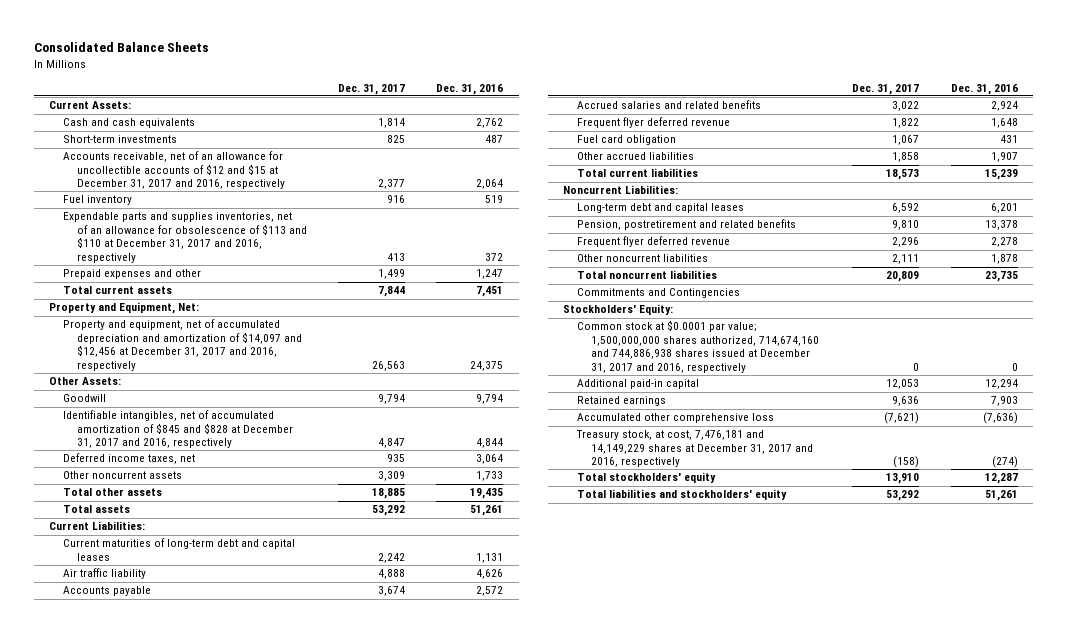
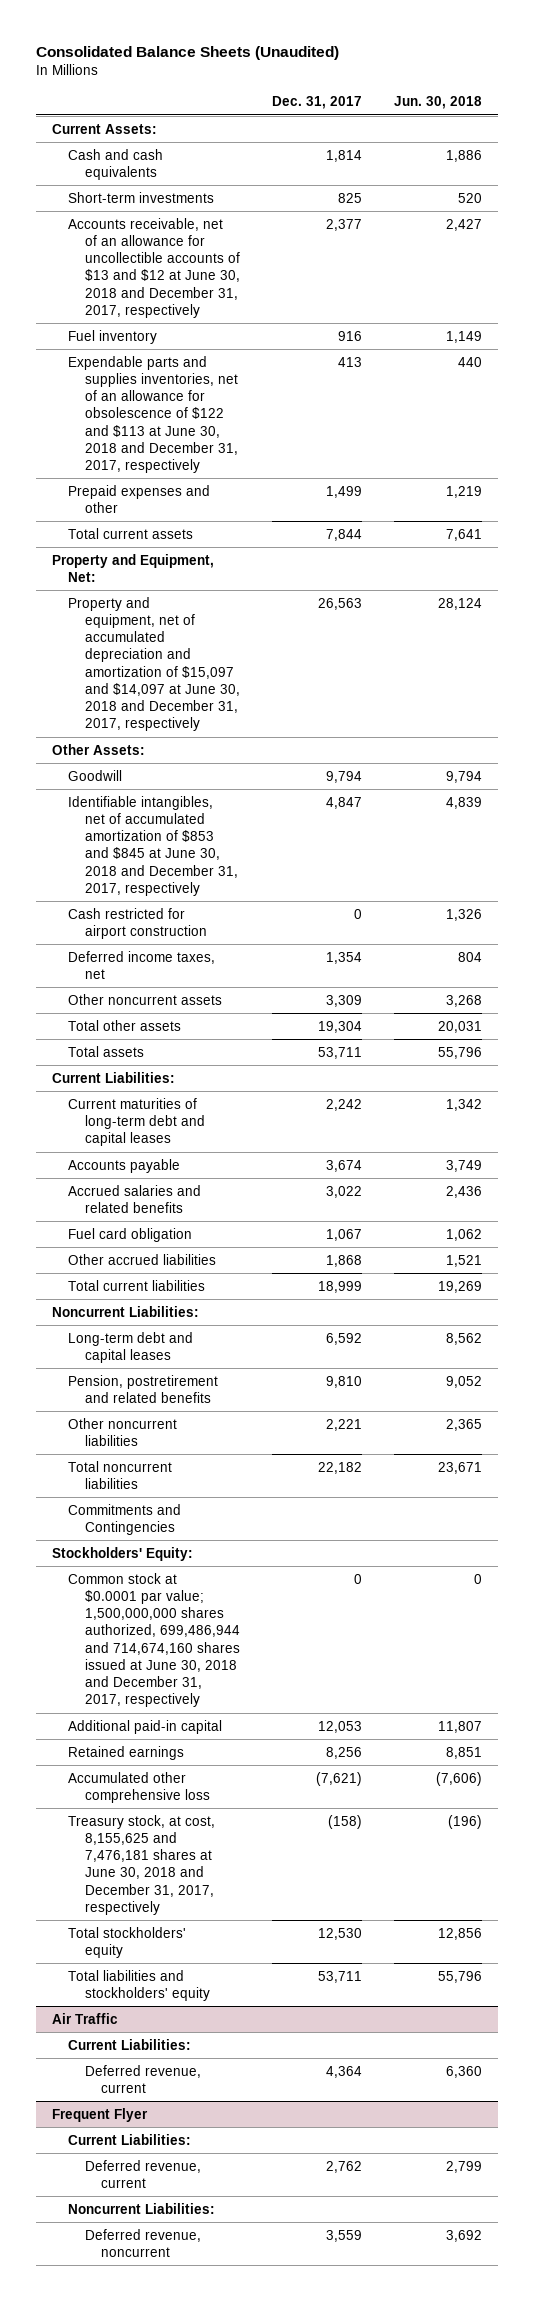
[33,41,209,52] Consolidated Balance Sheets -> [35,45,339,60] Consolidated Balance Sheets (Unaudited)
[436,83,504,95] Dec. 31, 2016 -> none
none -> [393,96,482,110] Jun. 30, 2018
[63,151,286,190] Accounts receivable, net of an allowance for uncollectible accounts of $12 and $15 at December 31, 2017 and 2016, respectively -> [68,217,240,318] Accounts receivable, net of an allowance for uncollectible accounts of $13 and $12 at June 30, 2018 and December 31, 2017, respectively
[63,212,308,263] Expendable parts and supplies inventories, net of an allowance for obsolescence of $113 and $110 at December 31, 2017 and 2016, respectively -> [68,355,238,473] Expendable parts and supplies inventories, net of an allowance for obsolescence of $122 and $113 at June 30, 2018 and December 31, 2017, respectively
[63,319,303,371] Property and equipment, net of accumulated depreciation and amortization of $14,097 and $12,456 at December 31, 2017 and 2016, respectively -> [68,596,240,732] Property and equipment, net of accumulated depreciation and amortization of $15,097 and $14,097 at June 30, 2018 and December 31, 2017, respectively
[63,410,294,449] Identifiable intangibles, net of accumulated amortization of $845 and $828 at December 31, 2017 and 2016, respectively -> [68,795,238,896] Identifiable intangibles, net of accumulated amortization of $853 and $845 at June 30, 2018 and December 31, 2017, respectively
none -> [68,907,207,940] Cash restricted for airport construction
[387,454,406,463] 935 -> [325,951,362,964] 1,354
[372,488,406,500] 18,885 -> [317,1020,362,1033] 19,304
[372,505,406,517] 53,292 -> [317,1046,362,1059] 53,711
[63,568,147,580] Air traffic liability -> none
[577,117,731,129] Frequent flyer deferred revenue -> none
[892,152,920,163] 1,858 -> [325,1254,362,1267] 1,868
[886,169,920,181] 18,573 -> [317,1280,362,1293] 18,999
[577,236,731,248] Frequent flyer deferred revenue -> none
[892,254,920,265] 2,111 -> [325,1418,362,1431] 2,221
[886,271,920,283] 20,809 -> [317,1461,362,1474] 22,182
[577,320,820,373] Common stock at $0.0001 par value; 1,500,000,000 shares authorized, 714,674,160 and 744,886,938 shares issued at December 31, 2017 and 2016, respectively -> [68,1572,240,1708] Common stock at $0.0001 par value; 1,500,000,000 shares authorized, 699,486,944 and 714,674,160 shares issued at June 30, 2018 and December 31, 2017, respectively
[892,396,920,407] 9,636 -> [325,1746,362,1759] 8,256
[576,430,814,468] Treasury stock, at cost, 7,476,181 and 14,149,229 shares at December 31, 2017 and 2016, respectively -> [68,1814,216,1915] Treasury stock, at cost, 8,155,625 and 7,476,181 shares at June 30, 2018 and December 31, 2017, respectively
[886,473,920,485] 13,910 -> [317,1927,362,1940] 12,530
[886,490,920,502] 53,292 -> [317,1970,362,1983] 53,711
none -> [51,2012,118,2024] Air Traffic
none -> [68,2038,192,2050] Current Liabilities:
none -> [84,2064,201,2094] Deferred revenue, current
none -> [51,2107,148,2122] Frequent Flyer
none -> [68,2133,192,2145] Current Liabilities:
none -> [84,2159,201,2189] Deferred revenue, current
none -> [68,2202,216,2214] Noncurrent Liabilities:
none -> [84,2228,201,2258] Deferred revenue, noncurrent

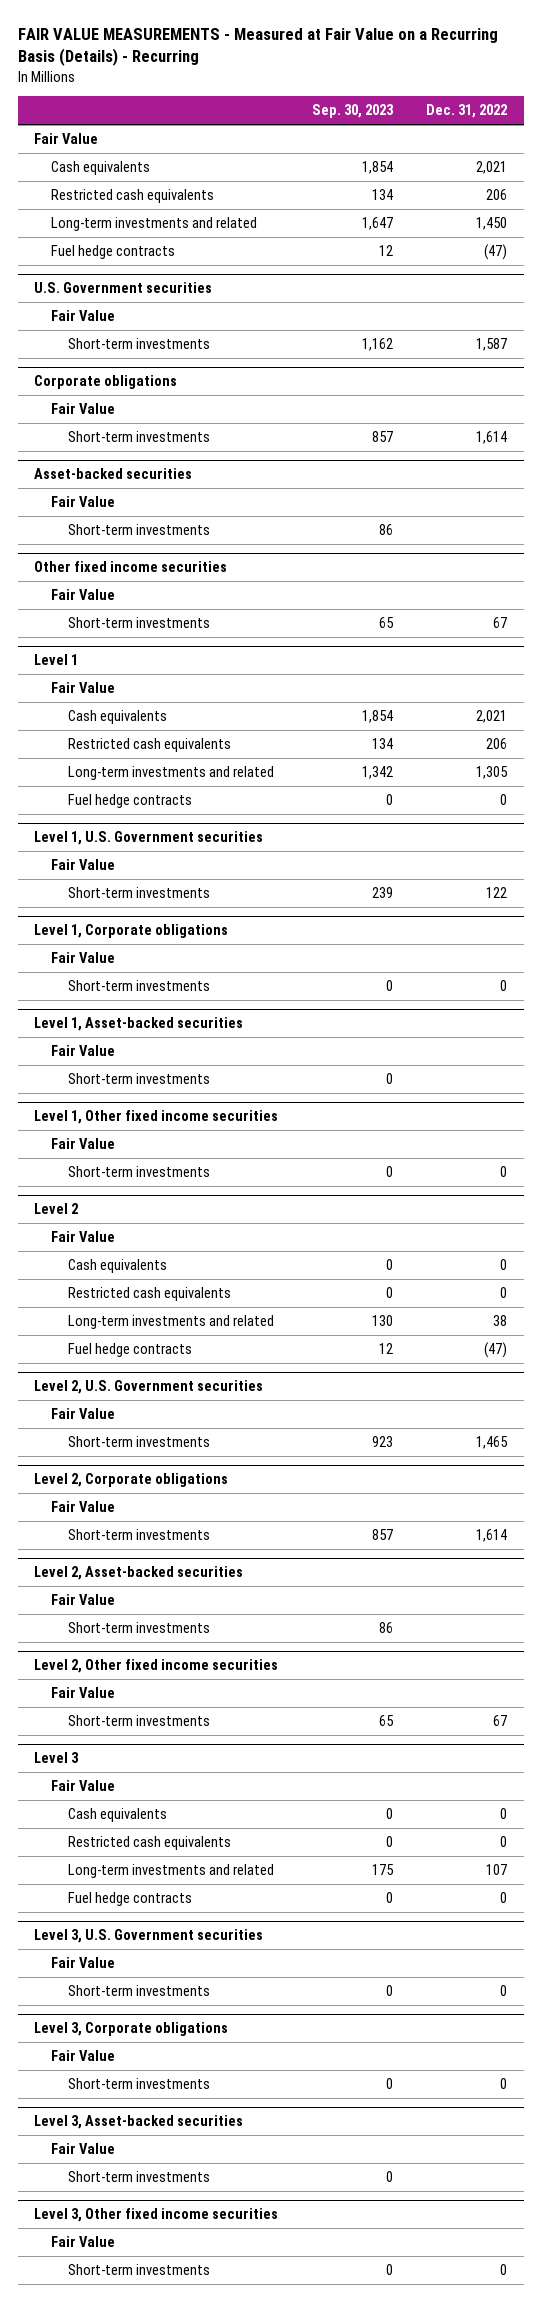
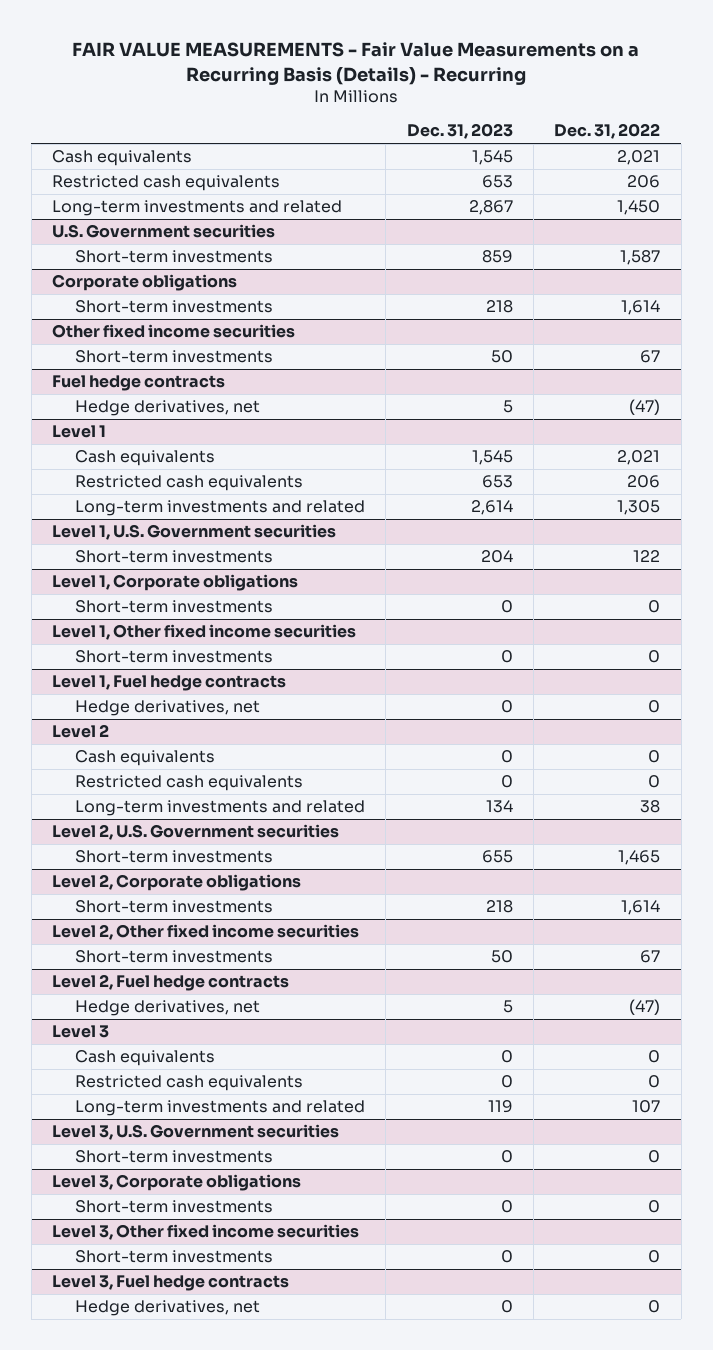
[17,27,498,67] FAIR VALUE MEASUREMENTS - Measured at Fair Value on a Recurring Basis (Details) - Recurring -> [72,42,640,85] FAIR VALUE MEASUREMENTS - Fair Value Measurements on a Recurring Basis (Details) - Recurring
[311,104,394,119] Sep. 30, 2023 -> none
none -> [406,123,513,140] Dec. 31, 2023
[34,133,99,145] Fair Value -> none
[51,245,176,260] Fuel hedge contracts -> none
[51,310,116,322] Fair Value -> none
[51,403,116,415] Fair Value -> none
[34,468,193,480] Asset-backed securities -> none
[51,496,116,508] Fair Value -> none
[67,524,210,536] Short-term investments -> none
[51,589,116,601] Fair Value -> none
none -> [52,375,226,392] Fuel hedge contracts
none -> [74,400,260,417] Hedge derivatives, net
[51,682,116,694] Fair Value -> none
[67,794,192,809] Fuel hedge contracts -> none
[51,859,116,871] Fair Value -> none
[51,952,116,964] Fair Value -> none
[34,1017,244,1032] Level 1, Asset-backed securities -> none
[51,1045,116,1057] Fair Value -> none
[67,1073,210,1085] Short-term investments -> none
[51,1138,116,1150] Fair Value -> none
none -> [52,675,287,692] Level 1, Fuel hedge contracts
none -> [74,700,260,717] Hedge derivatives, net
[51,1231,116,1243] Fair Value -> none
[67,1343,192,1358] Fuel hedge contracts -> none
[51,1408,116,1420] Fair Value -> none
[51,1501,116,1513] Fair Value -> none
[34,1566,244,1581] Level 2, Asset-backed securities -> none
[51,1594,116,1606] Fair Value -> none
[67,1622,210,1634] Short-term investments -> none
[51,1687,116,1699] Fair Value -> none
none -> [52,974,290,992] Level 2, Fuel hedge contracts
none -> [74,1000,260,1017] Hedge derivatives, net
[51,1780,116,1792] Fair Value -> none
[67,1892,192,1907] Fuel hedge contracts -> none
[51,1957,116,1969] Fair Value -> none
[51,2050,116,2062] Fair Value -> none
[34,2115,244,2130] Level 3, Asset-backed securities -> none
[51,2143,116,2155] Fair Value -> none
[67,2171,210,2183] Short-term investments -> none
[51,2236,116,2248] Fair Value -> none
none -> [52,1275,290,1292] Level 3, Fuel hedge contracts
none -> [74,1300,260,1317] Hedge derivatives, net

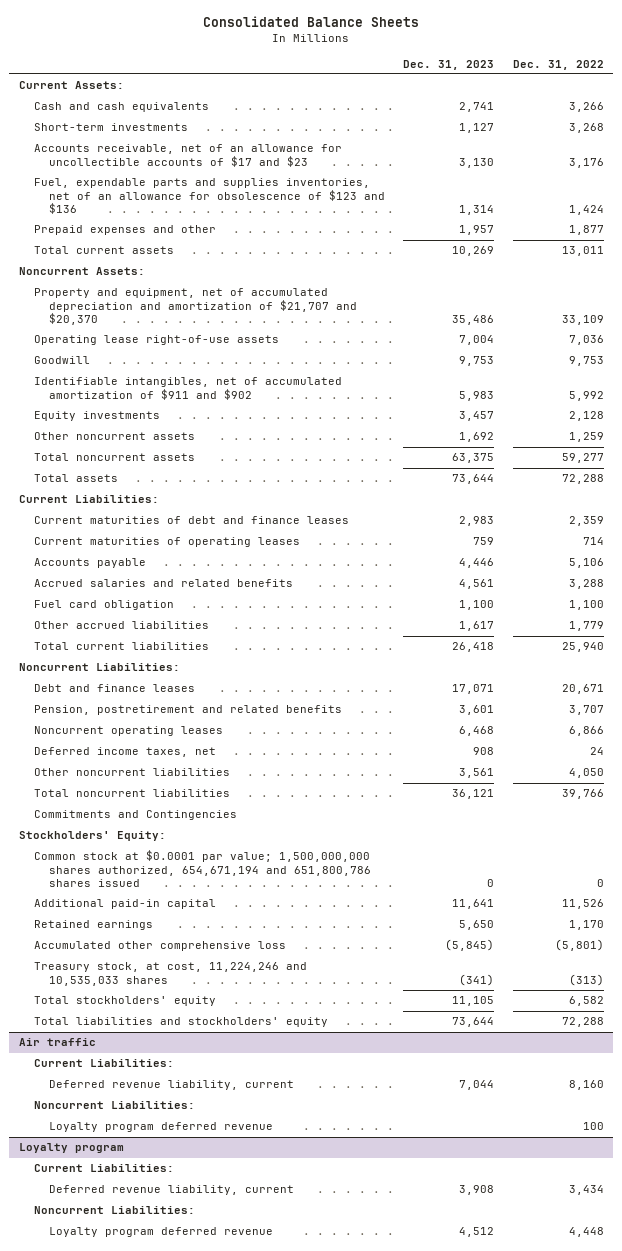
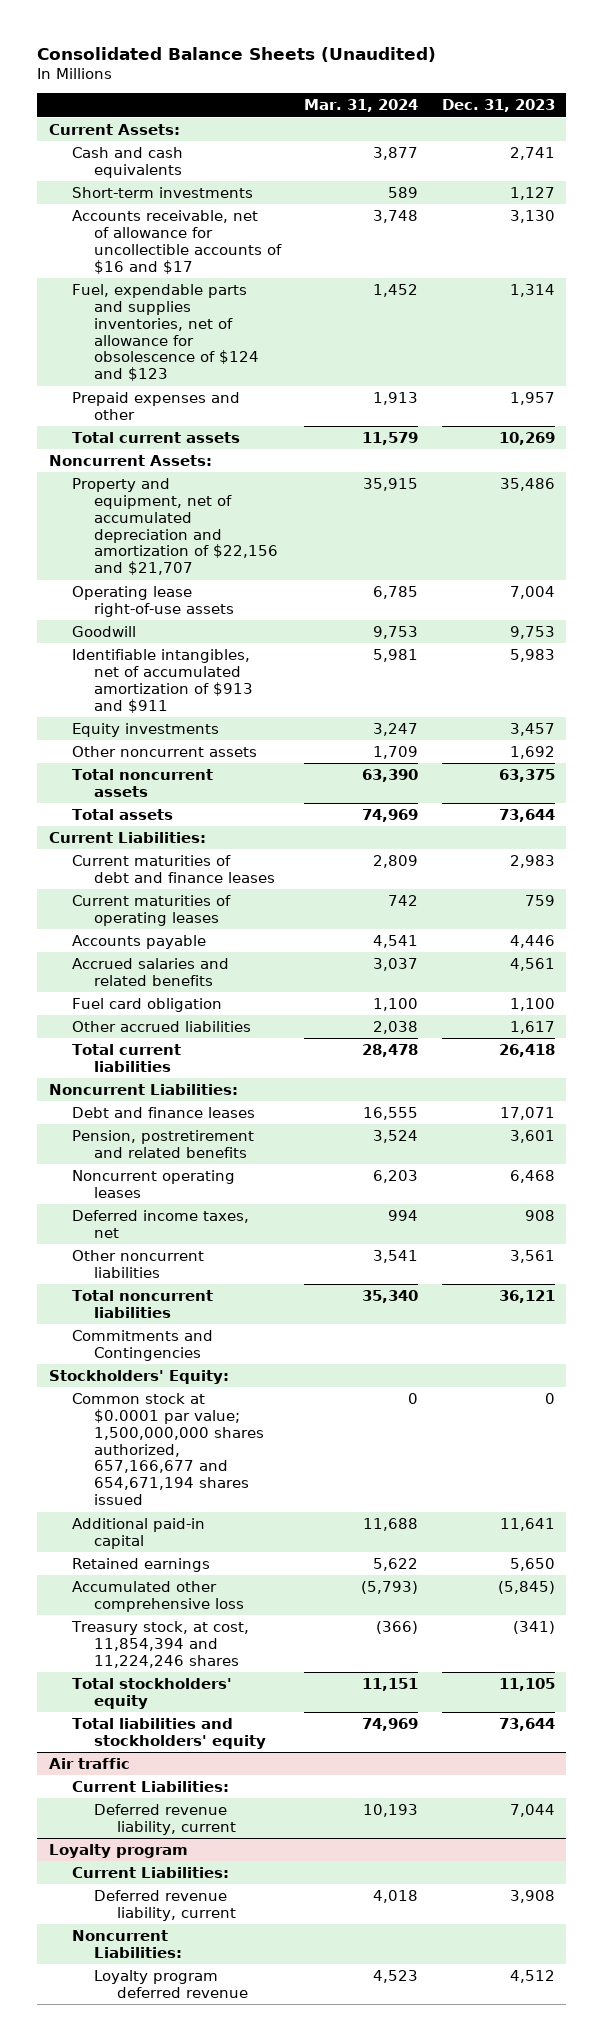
[203,15,420,27] Consolidated Balance Sheets -> [37,46,437,62] Consolidated Balance Sheets (Unaudited)
[512,59,604,70] Dec. 31, 2022 -> none
none -> [304,99,419,113] Mar. 31, 2024
[33,144,342,167] Accounts receivable, net of an allowance for uncollectible accounts of $17 and $23 -> [71,209,283,274] Accounts receivable, net of allowance for uncollectible accounts of $16 and $17
[33,178,385,215] Fuel, expendable parts and supplies inventories, net of an allowance for obsolescence of $123 and $136 -> [71,283,260,382] Fuel, expendable parts and supplies inventories, net of allowance for obsolescence of $124 and $123
[33,288,357,326] Property and equipment, net of accumulated depreciation and amortization of $21,707 and $20,370 -> [71,477,279,576] Property and equipment, net of accumulated depreciation and amortization of $22,156 and $21,707
[33,377,342,400] Identifiable intangibles, net of accumulated amortization of $911 and $902 -> [71,648,254,713] Identifiable intangibles, net of accumulated amortization of $913 and $911
[33,850,371,888] Common stock at $0.0001 par value; 1,500,000,000 shares authorized, 654,671,194 and 651,800,786 shares issued -> [71,1392,265,1506] Common stock at $0.0001 par value; 1,500,000,000 shares authorized, 657,166,677 and 654,671,194 shares issued
[33,962,307,986] Treasury stock, at cost, 11,224,246 and 10,535,033 shares -> [70,1620,249,1668] Treasury stock, at cost, 11,854,394 and 11,224,246 shares
[33,1101,195,1110] Noncurrent Liabilities: -> none
[48,1122,273,1133] Loyalty program deferred revenue -> none

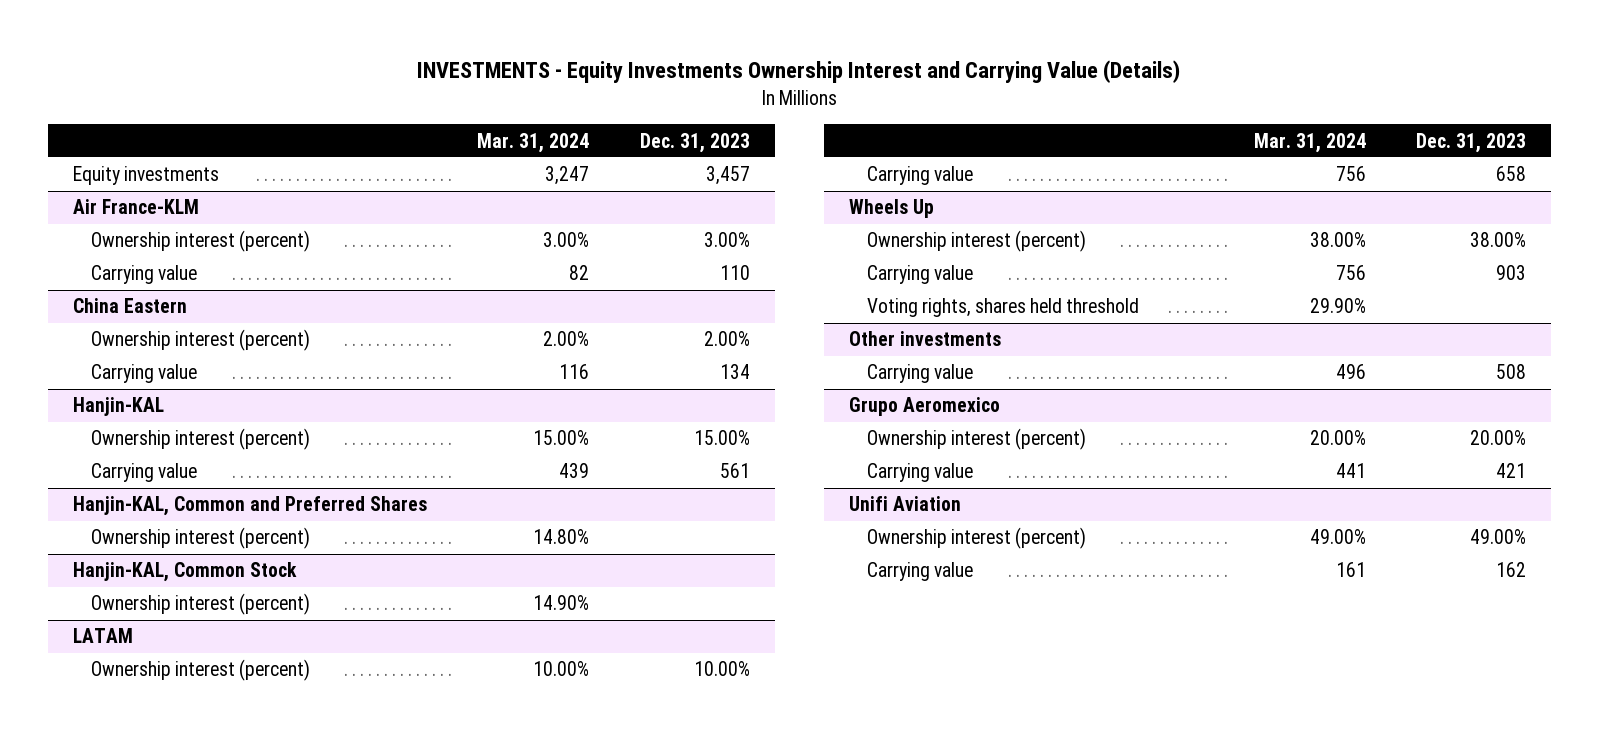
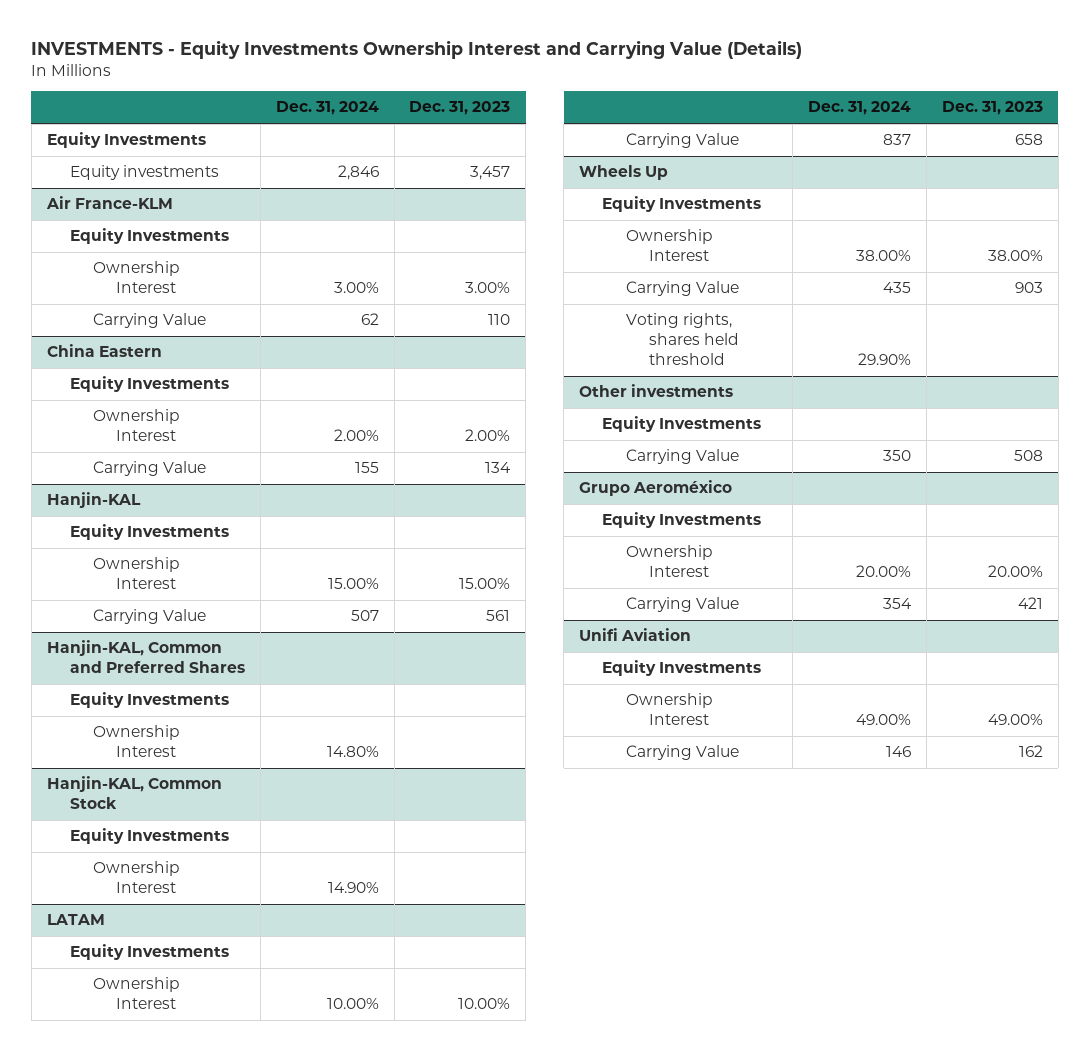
[477,132,590,153] Mar. 31, 2024 -> none
none -> [275,101,379,116] Dec. 31, 2024
none -> [46,132,206,149] Equity Investments
none -> [69,228,229,245] Equity Investments
[91,230,311,253] Ownership interest (percent) -> [93,261,181,294] Ownership Interest
[91,265,198,285] Carrying value -> [93,313,207,329] Carrying Value
none -> [69,376,229,393] Equity Investments
[91,329,311,352] Ownership interest (percent) -> [93,409,181,442] Ownership Interest
[91,364,198,384] Carrying value -> [93,461,207,477] Carrying Value
none -> [69,524,229,541] Equity Investments
[91,428,311,451] Ownership interest (percent) -> [93,557,181,590] Ownership Interest
[91,463,198,483] Carrying value -> [93,609,207,625] Carrying Value
none -> [69,692,229,709] Equity Investments
[91,527,311,550] Ownership interest (percent) -> [93,725,181,758] Ownership Interest
none -> [69,828,229,845] Equity Investments
[91,593,311,616] Ownership interest (percent) -> [93,861,181,894] Ownership Interest
none -> [69,944,229,961] Equity Investments
[91,659,311,682] Ownership interest (percent) -> [93,977,181,1010] Ownership Interest
[867,166,974,186] Carrying value -> [625,133,739,149] Carrying Value
none -> [602,196,762,213] Equity Investments
[867,230,1087,253] Ownership interest (percent) -> [625,229,713,262] Ownership Interest
[867,265,974,285] Carrying value -> [625,281,739,297] Carrying Value
none -> [602,416,762,433] Equity Investments
[867,364,974,384] Carrying value -> [625,449,739,465] Carrying Value
[849,397,1001,417] Grupo Aeromexico -> [579,480,733,497] Grupo Aeroméxico
none -> [602,512,762,529] Equity Investments
[867,428,1087,451] Ownership interest (percent) -> [625,545,713,578] Ownership Interest
[867,463,974,483] Carrying value -> [625,597,739,613] Carrying Value
none -> [602,660,762,677] Equity Investments
[867,527,1087,550] Ownership interest (percent) -> [625,693,713,726] Ownership Interest
[867,562,974,582] Carrying value -> [625,745,739,761] Carrying Value

